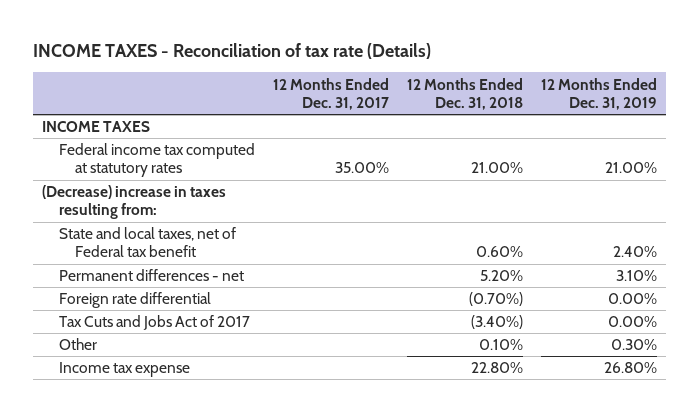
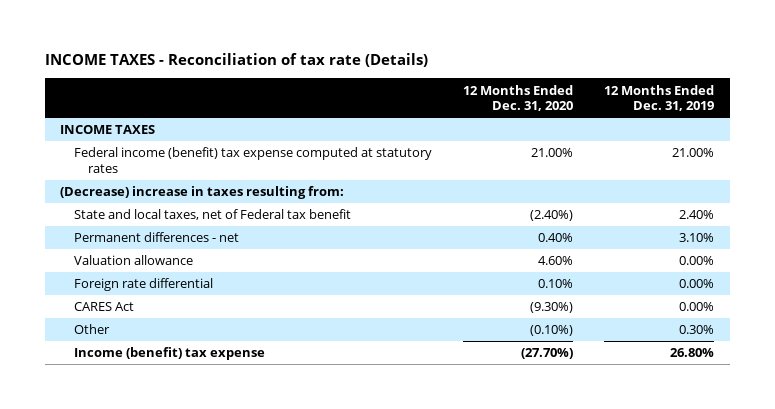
[272,77,389,110] 12 Months Ended Dec. 31, 2017 -> none
[406,77,523,110] 12 Months Ended Dec. 31, 2018 -> none
none -> [463,84,574,112] 12 Months Ended Dec. 31, 2020
[58,143,255,178] Federal income tax computed at statutory rates -> [74,147,433,173] Federal income (benefit) tax expense computed at statutory rates
none -> [74,255,194,266] Valuation allowance
[58,315,250,331] Tax Cuts and Jobs Act of 2017 -> none
none -> [74,302,135,312] CARES Act
[58,362,190,378] Income tax expense -> [74,347,266,361] Income (benefit) tax expense

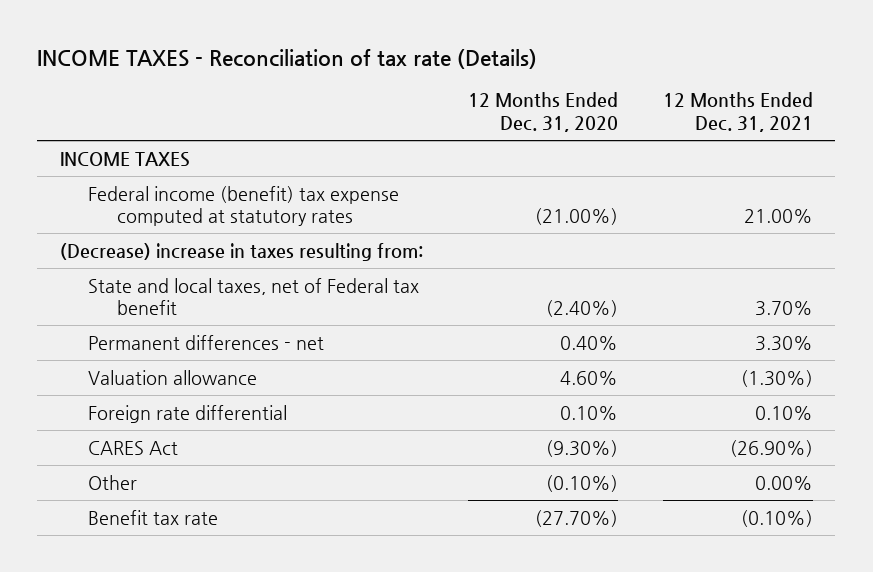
[604,84,715,112] 12 Months Ended Dec. 31, 2019 -> none
none -> [662,92,813,133] 12 Months Ended Dec. 31, 2021
[531,148,574,158] 21.00% -> [534,208,618,226] (21.00%)
[74,347,266,361] Income (benefit) tax expense -> [88,509,219,525] Benefit tax rate

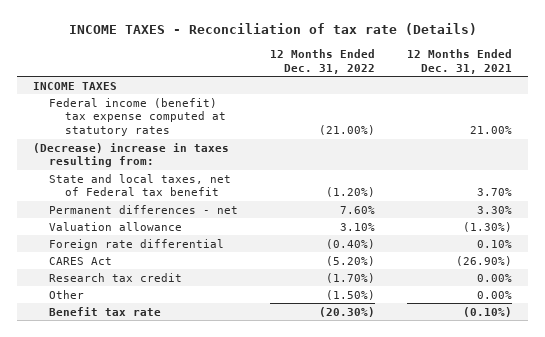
[467,92,618,133] 12 Months Ended Dec. 31, 2020 -> none
none -> [270,49,376,74] 12 Months Ended Dec. 31, 2022
none -> [48,272,182,282] Research tax credit

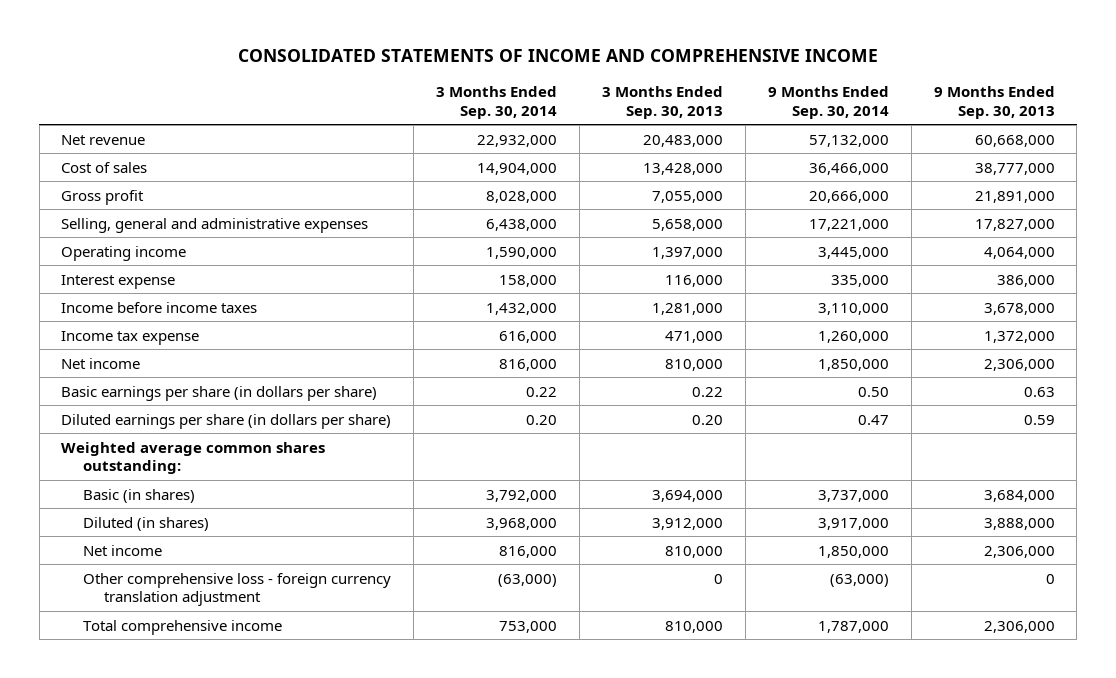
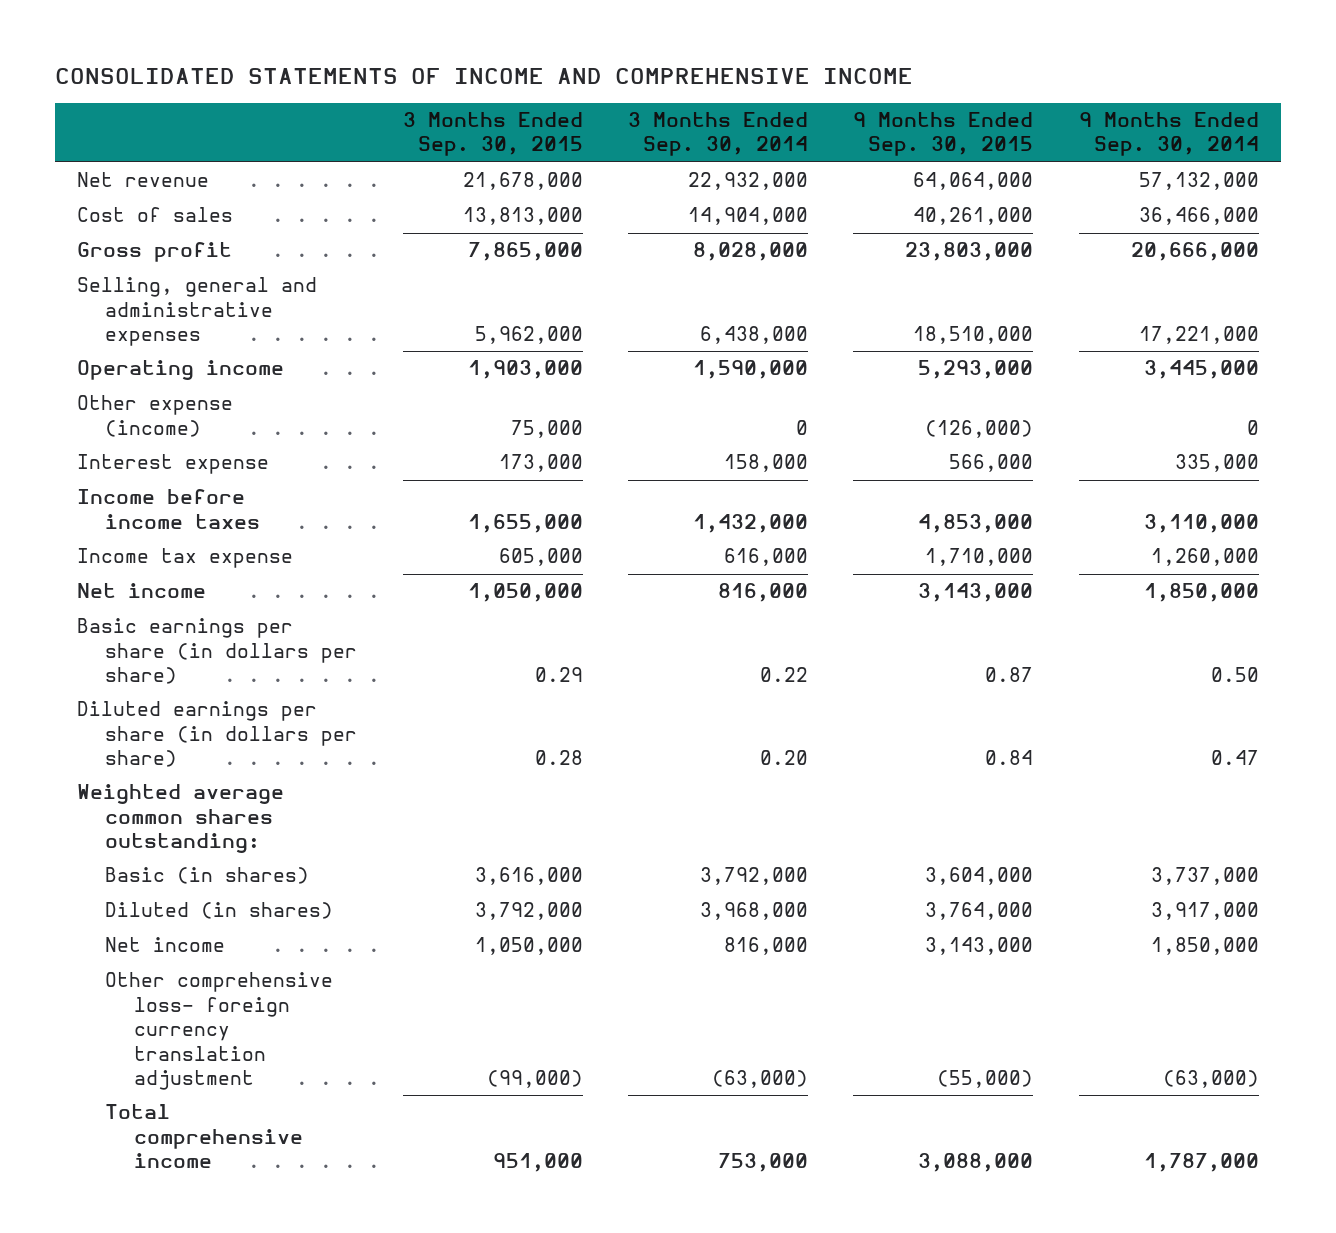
[602,86,724,119] 3 Months Ended Sep. 30, 2013 -> none
[933,86,1055,119] 9 Months Ended Sep. 30, 2013 -> none
none -> [402,111,583,157] 3 Months Ended Sep. 30, 2015
none -> [853,111,1034,157] 9 Months Ended Sep. 30, 2015
none -> [77,395,234,437] Other expense (income)
[82,572,391,607] Other comprehensive loss - foreign currency translation adjustment -> [105,972,334,1090] Other comprehensive loss- foreign currency translation adjustment

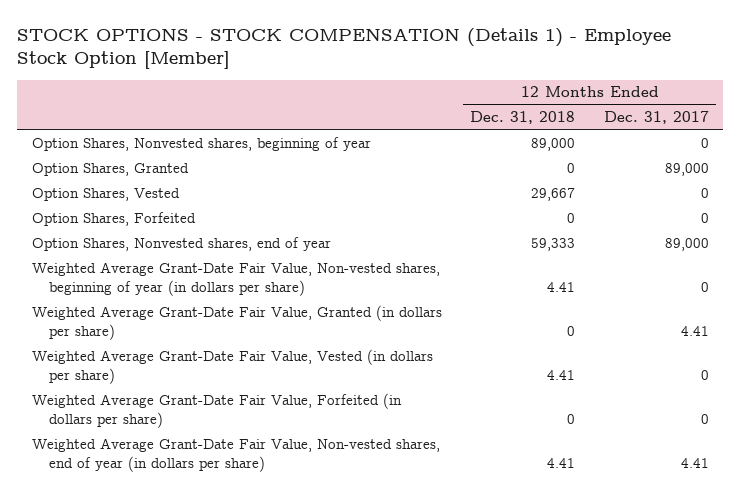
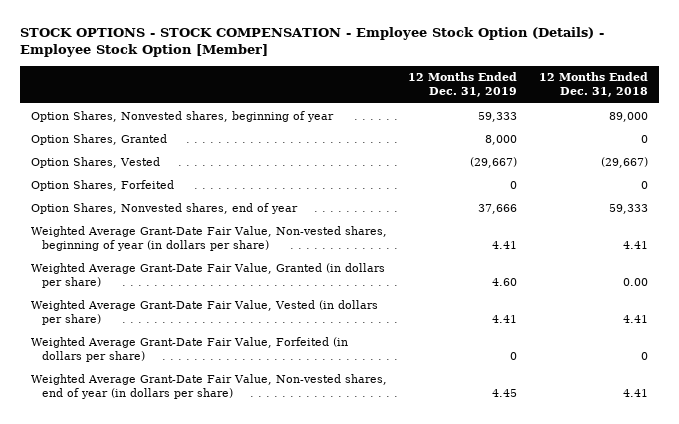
[17,27,672,70] STOCK OPTIONS - STOCK COMPENSATION (Details 1) - Employee Stock Option [Member] -> [19,27,604,58] STOCK OPTIONS - STOCK COMPENSATION - Employee Stock Option (Details) - Employee Stock Option [Member]
[603,111,709,125] Dec. 31, 2017 -> none
none -> [408,72,518,98] 12 Months Ended Dec. 31, 2019
[531,187,576,201] 29,667 -> [601,156,649,168] (29,667)
[567,325,576,336] 0 -> [623,277,649,286] 0.00

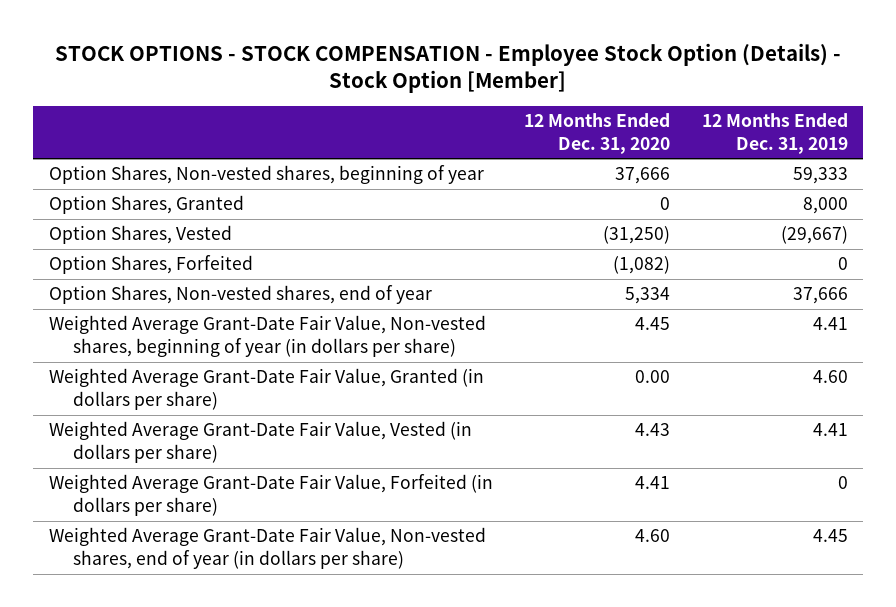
[19,27,604,58] STOCK OPTIONS - STOCK COMPENSATION - Employee Stock Option (Details) - Employee Stock Option [Member] -> [55,42,842,93] STOCK OPTIONS - STOCK COMPENSATION - Employee Stock Option (Details) - Stock Option [Member]
[539,72,649,98] 12 Months Ended Dec. 31, 2018 -> none
none -> [524,113,671,154] 12 Months Ended Dec. 31, 2020
[30,110,334,122] Option Shares, Nonvested shares, beginning of year -> [48,165,484,185] Option Shares, Non-vested shares, beginning of year
[30,202,298,214] Option Shares, Nonvested shares, end of year -> [48,285,432,305] Option Shares, Non-vested shares, end of year

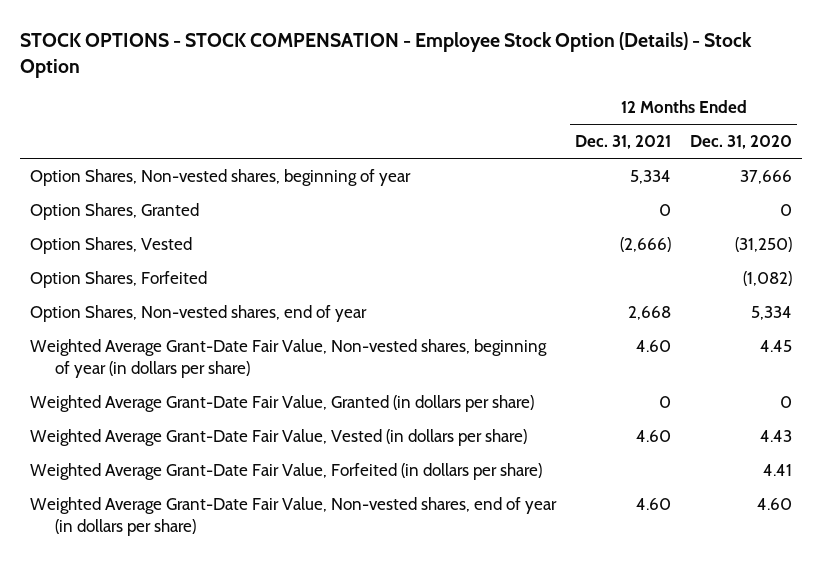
[55,42,842,93] STOCK OPTIONS - STOCK COMPENSATION - Employee Stock Option (Details) - Stock Option [Member] -> [20,31,753,78] STOCK OPTIONS - STOCK COMPENSATION - Employee Stock Option (Details) - Stock Option
[701,113,848,154] 12 Months Ended Dec. 31, 2019 -> none
none -> [575,135,672,150] Dec. 31, 2021
[635,370,671,384] 0.00 -> [780,396,793,409] 0

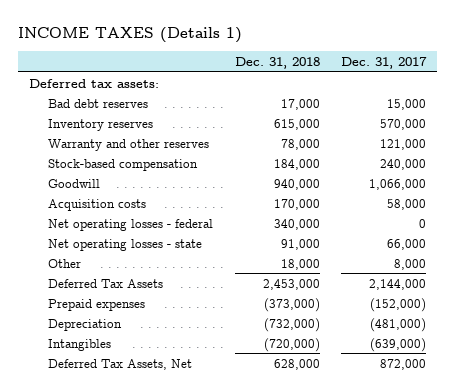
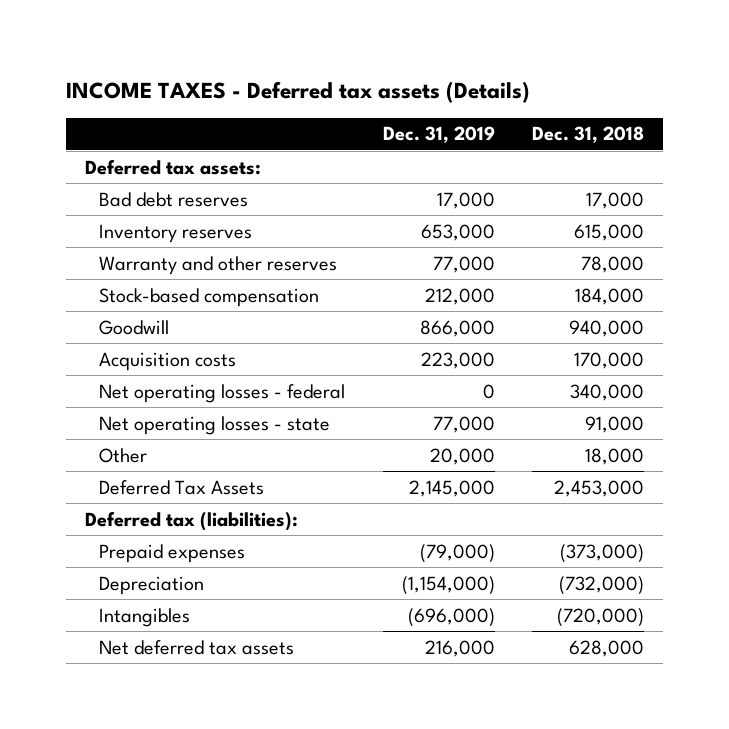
[18,27,243,44] INCOME TAXES (Details 1) -> [66,80,531,103] INCOME TAXES - Deferred tax assets (Details)
[341,56,428,69] Dec. 31, 2017 -> none
none -> [382,126,495,144] Dec. 31, 2019
none -> [85,511,299,531] Deferred tax (liabilities):
[48,358,193,370] Deferred Tax Assets, Net -> [99,639,295,655] Net deferred tax assets

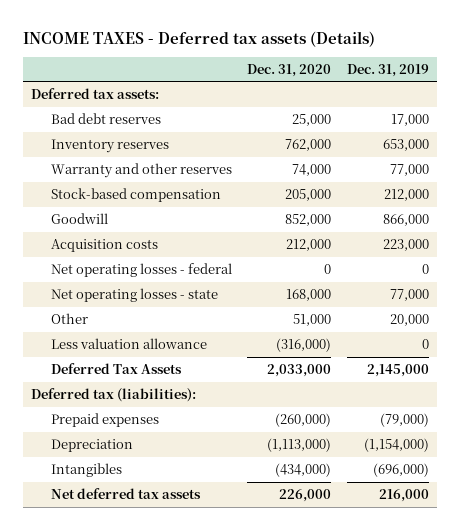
[532,126,645,144] Dec. 31, 2018 -> none
none -> [247,63,332,77] Dec. 31, 2020
none -> [50,338,207,350] Less valuation allowance

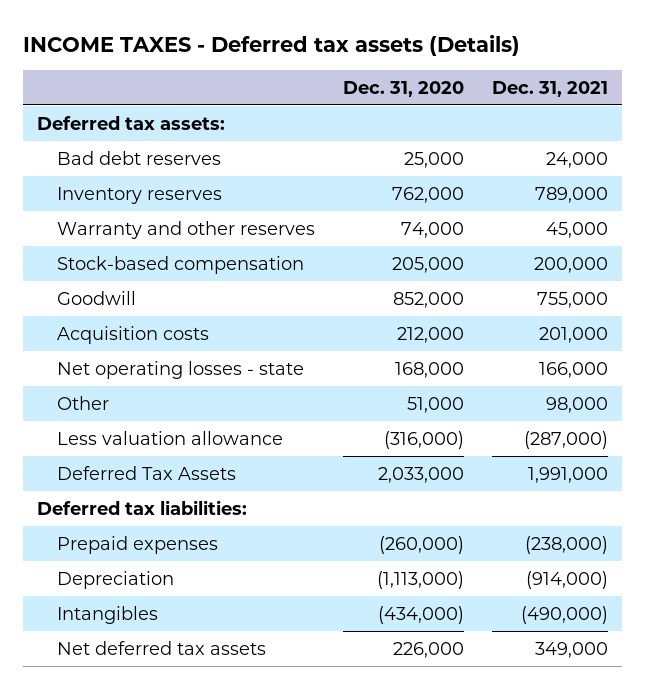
[347,63,430,77] Dec. 31, 2019 -> none
none -> [491,80,608,97] Dec. 31, 2021
[50,263,232,278] Net operating losses - federal -> none
[31,388,197,403] Deferred tax (liabilities): -> [37,499,248,515] Deferred tax liabilities:

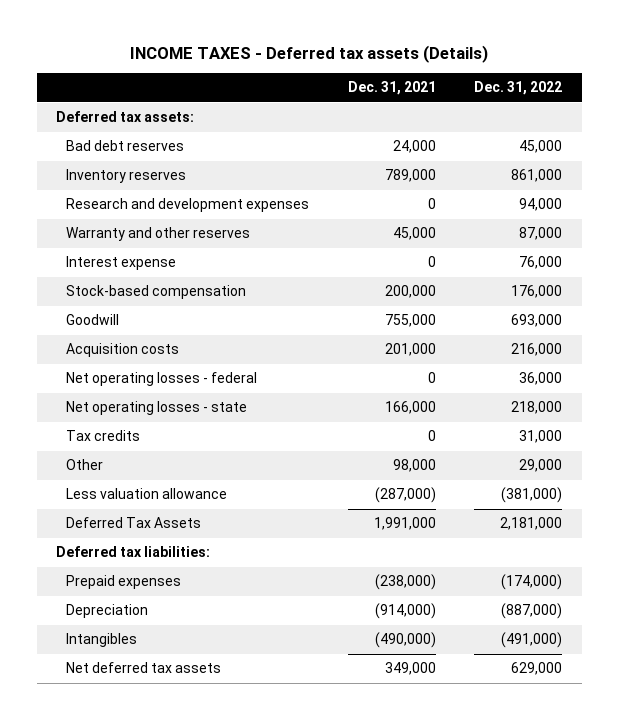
[342,80,464,97] Dec. 31, 2020 -> none
none -> [474,81,563,96] Dec. 31, 2022
none -> [66,198,310,213] Research and development expenses
none -> [66,256,177,271] Interest expense
none -> [66,372,258,387] Net operating losses - federal
none -> [66,430,141,442] Tax credits

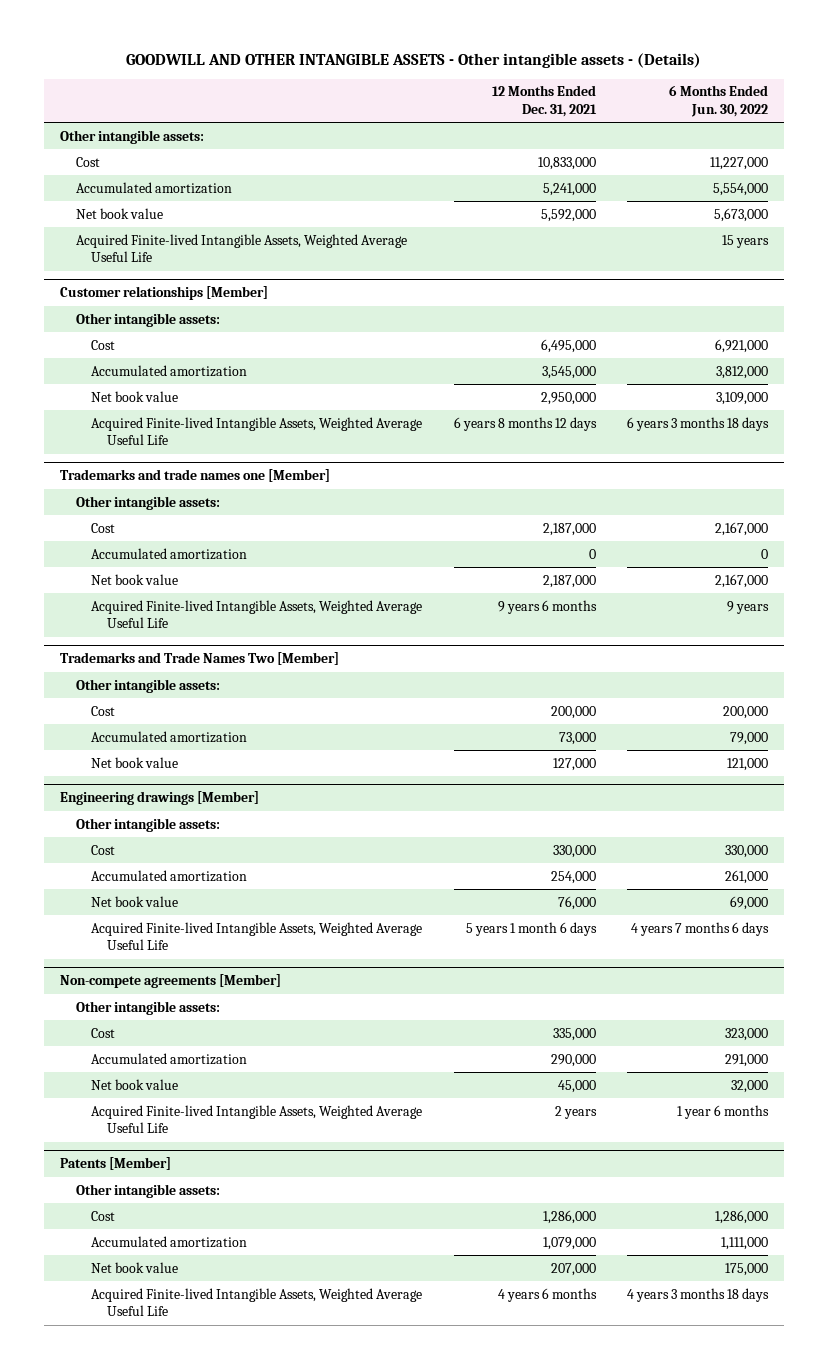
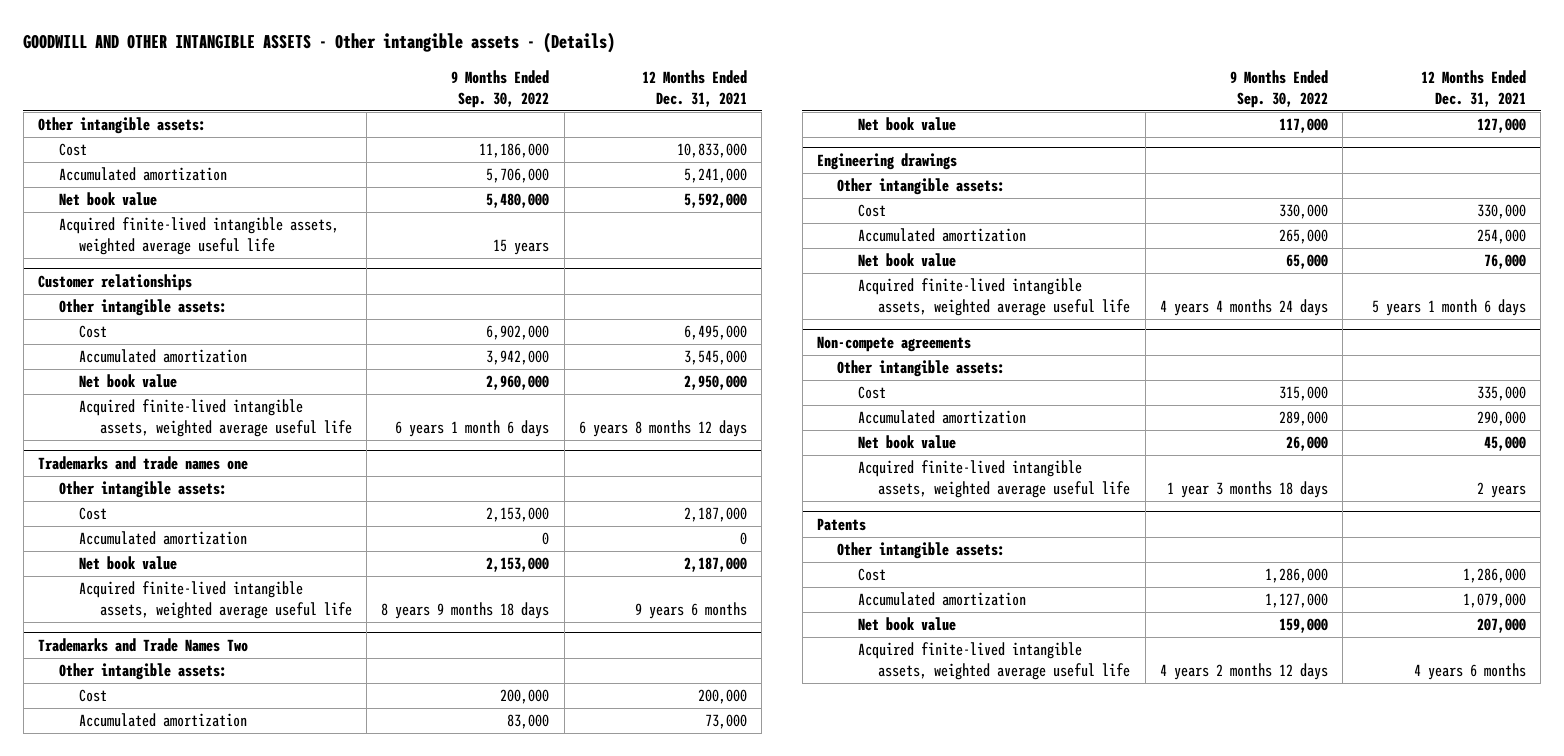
[669,85,769,117] 6 Months Ended Jun. 30, 2022 -> none
none -> [451,69,550,108] 9 Months Ended Sep. 30, 2022
[75,233,407,263] Acquired Finite-lived Intangible Assets, Weighted Average Useful Life -> [58,217,339,256] Acquired finite-lived intangible assets, weighted average useful life
[59,286,268,301] Customer relationships [Member] -> [38,273,193,291] Customer relationships
[91,416,423,446] Acquired Finite-lived Intangible Assets, Weighted Average Useful Life -> [79,399,352,438] Acquired finite-lived intangible assets, weighted average useful life
[59,469,330,483] Trademarks and trade names one [Member] -> [38,455,249,470] Trademarks and trade names one
[91,599,423,629] Acquired Finite-lived Intangible Assets, Weighted Average Useful Life -> [79,581,352,620] Acquired finite-lived intangible assets, weighted average useful life
[59,652,339,666] Trademarks and Trade Names Two [Member] -> [38,637,249,652] Trademarks and Trade Names Two
[59,791,259,806] Engineering drawings [Member] -> [817,152,958,170] Engineering drawings
[91,921,423,951] Acquired Finite-lived Intangible Assets, Weighted Average Useful Life -> [857,278,1131,317] Acquired finite-lived intangible assets, weighted average useful life
[59,974,281,989] Non-compete agreements [Member] -> [817,335,972,352] Non-compete agreements
[91,1104,423,1134] Acquired Finite-lived Intangible Assets, Weighted Average Useful Life -> [857,460,1131,499] Acquired finite-lived intangible assets, weighted average useful life
[59,1157,171,1171] Patents [Member] -> [817,517,867,531] Patents
[91,1287,423,1317] Acquired Finite-lived Intangible Assets, Weighted Average Useful Life -> [857,642,1131,681] Acquired finite-lived intangible assets, weighted average useful life

